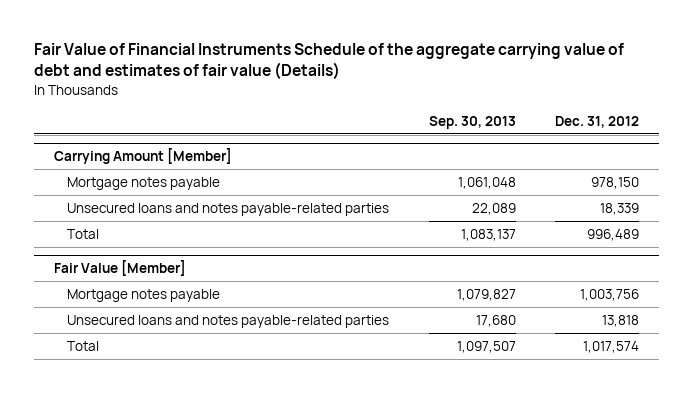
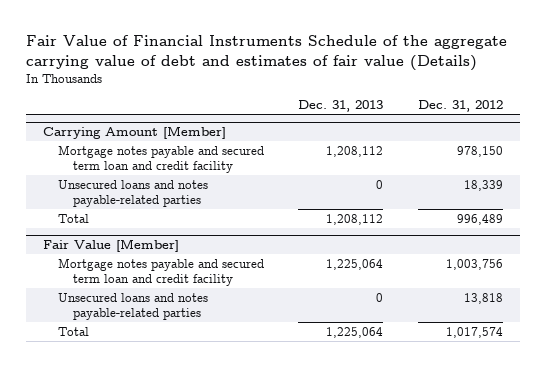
[428,115,516,129] Sep. 30, 2013 -> none
none -> [298,100,384,113] Dec. 31, 2013
[67,176,221,190] Mortgage notes payable -> [57,144,264,174] Mortgage notes payable and secured term loan and credit facility
[67,288,221,302] Mortgage notes payable -> [57,257,264,287] Mortgage notes payable and secured term loan and credit facility

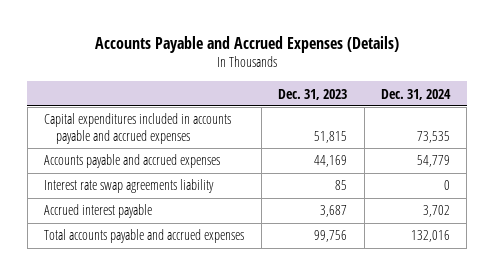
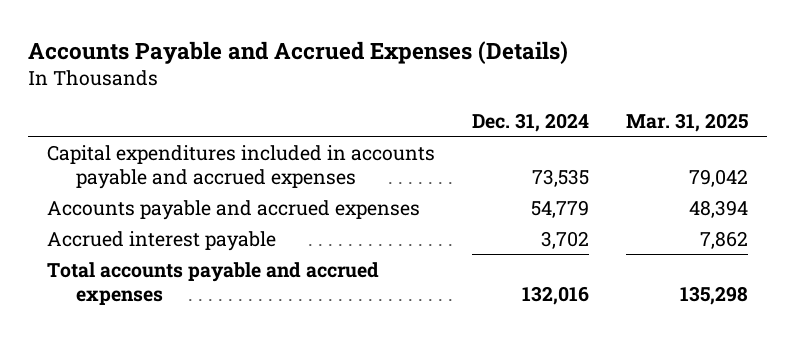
[278,88,348,100] Dec. 31, 2023 -> none
none -> [626,112,749,132] Mar. 31, 2025
[44,179,215,194] Interest rate swap agreements liability -> none

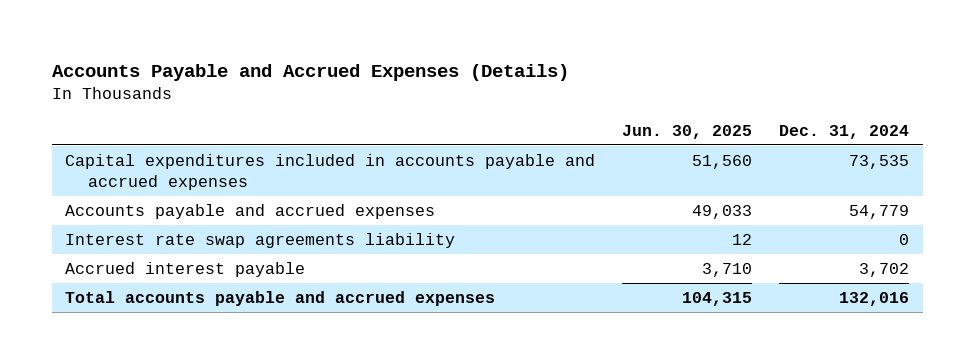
[626,112,749,132] Mar. 31, 2025 -> none
none -> [622,124,753,139] Jun. 30, 2025
none -> [65,232,456,248] Interest rate swap agreements liability

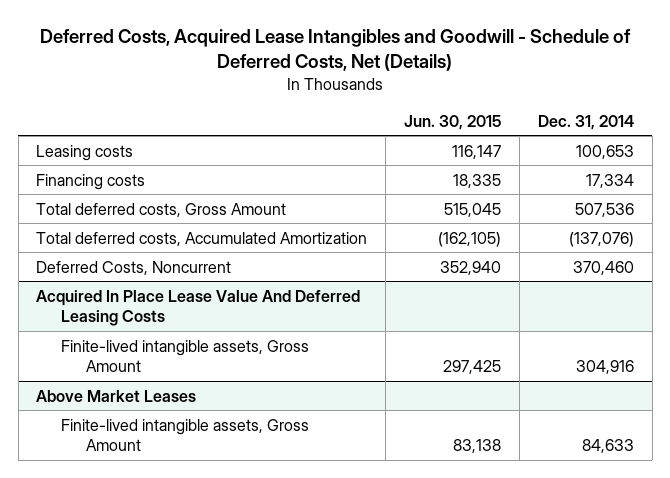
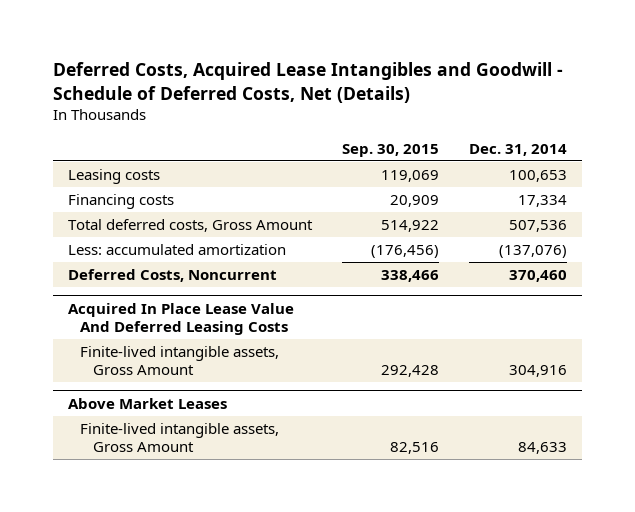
[404,114,502,130] Jun. 30, 2015 -> none
none -> [342,143,440,157] Sep. 30, 2015
[36,231,368,246] Total deferred costs, Accumulated Amortization -> [67,244,286,256] Less: accumulated amortization

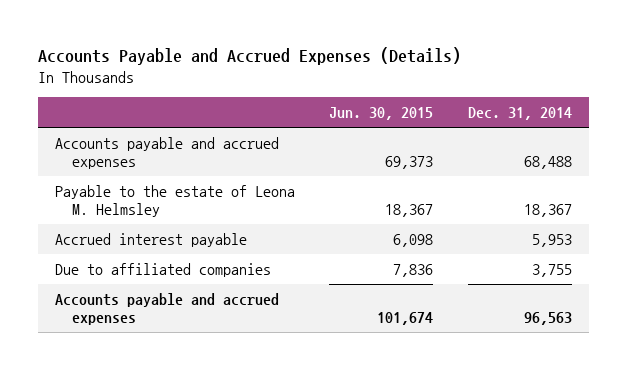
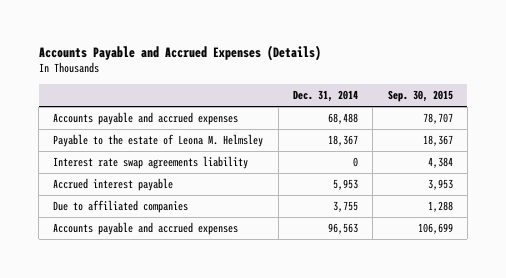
[329,107,434,121] Jun. 30, 2015 -> none
none -> [387,90,453,103] Sep. 30, 2015
none -> [53,156,249,170] Interest rate swap agreements liability

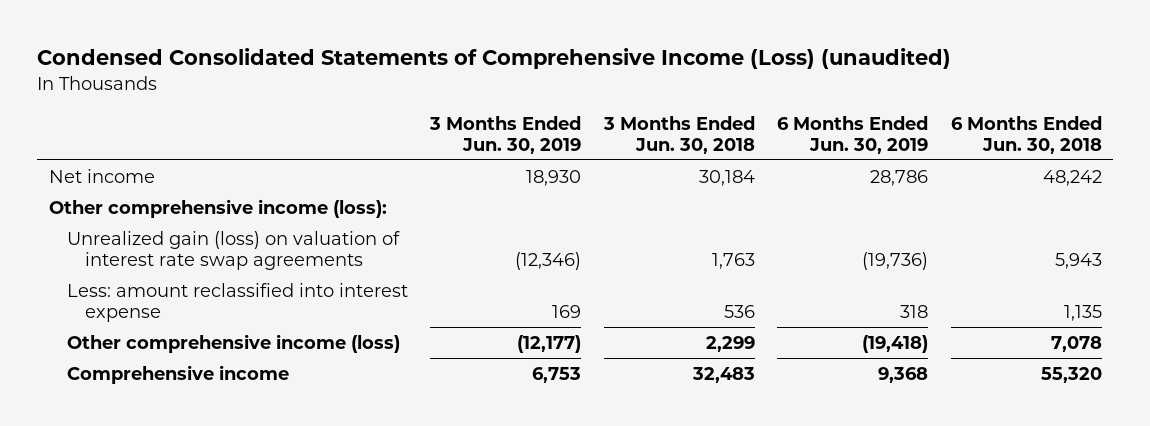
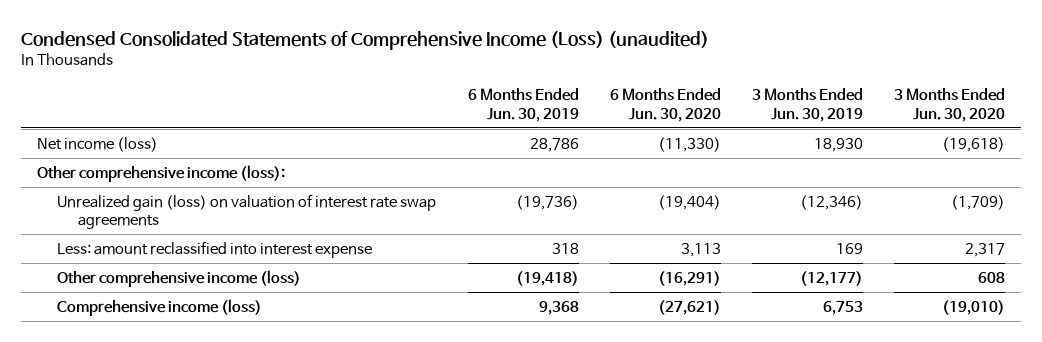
[602,115,755,154] 3 Months Ended Jun. 30, 2018 -> none
[950,115,1102,154] 6 Months Ended Jun. 30, 2018 -> none
none -> [609,88,721,122] 6 Months Ended Jun. 30, 2020
none -> [894,88,1006,122] 3 Months Ended Jun. 30, 2020
[48,168,155,183] Net income -> [36,136,158,152] Net income (loss)
[66,364,289,384] Comprehensive income -> [57,298,263,316] Comprehensive income (loss)

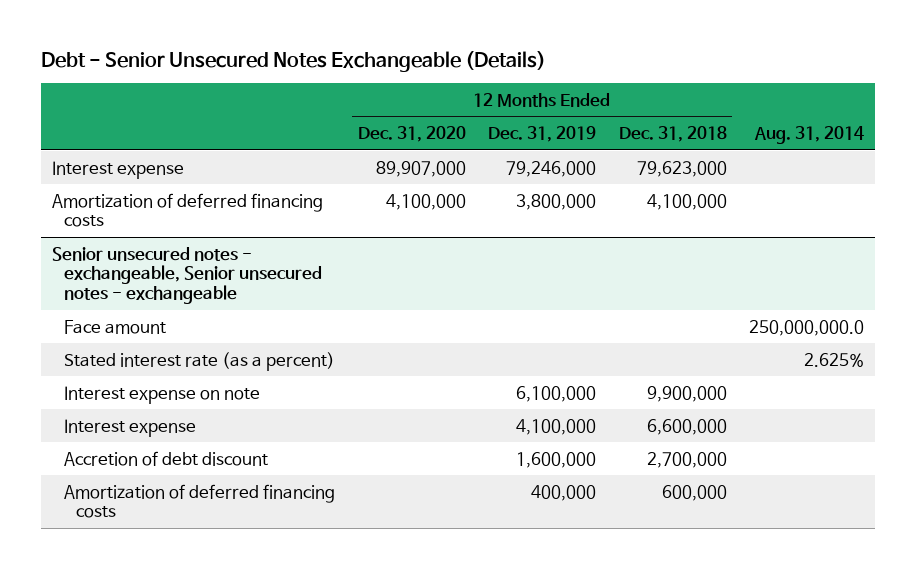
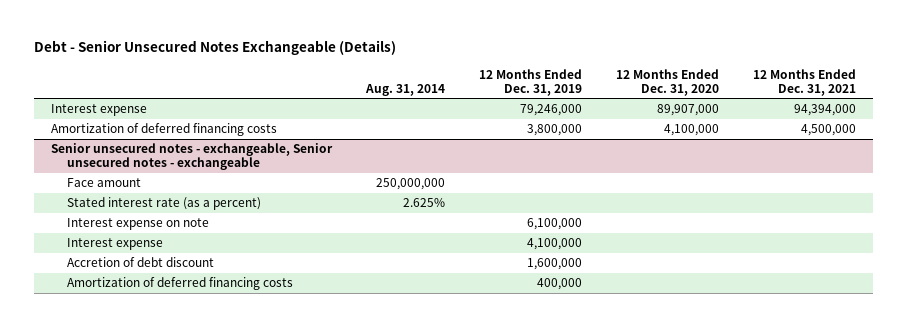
[618,126,727,143] Dec. 31, 2018 -> none
none -> [752,68,856,96] 12 Months Ended Dec. 31, 2021
[749,319,865,336] 250,000,000.0 -> [376,178,446,191] 250,000,000

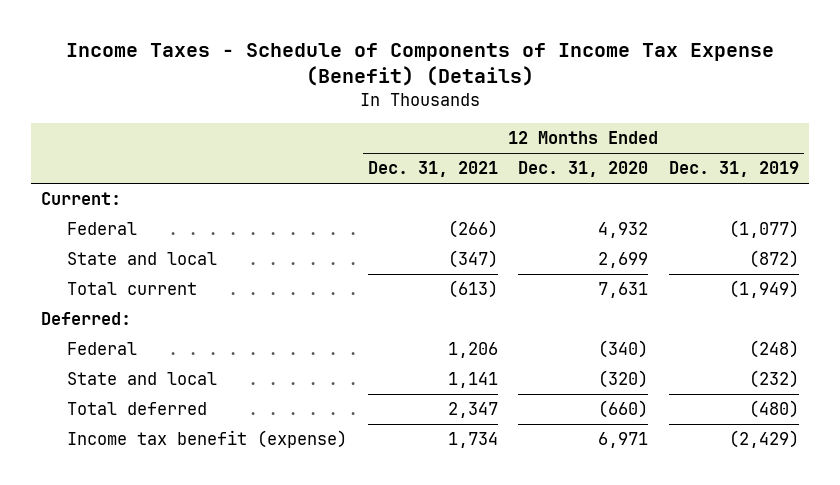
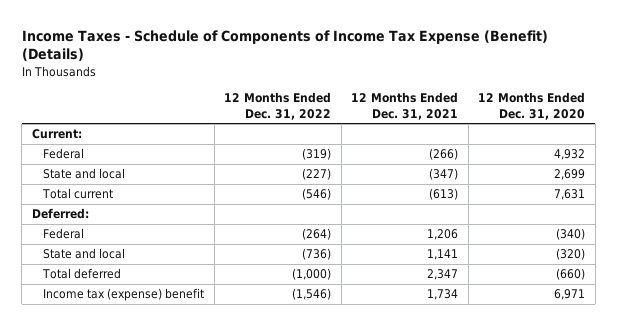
[668,161,799,178] Dec. 31, 2019 -> none
none -> [224,92,332,120] 12 Months Ended Dec. 31, 2022
[67,430,348,449] Income tax benefit (expense) -> [43,288,205,302] Income tax (expense) benefit

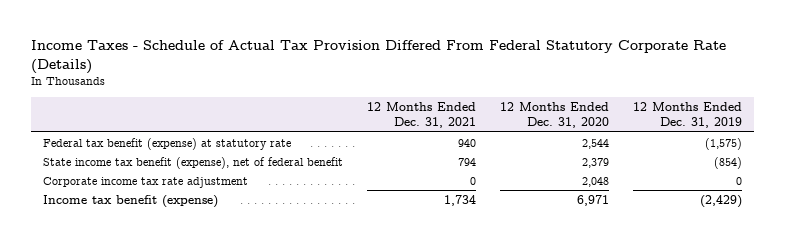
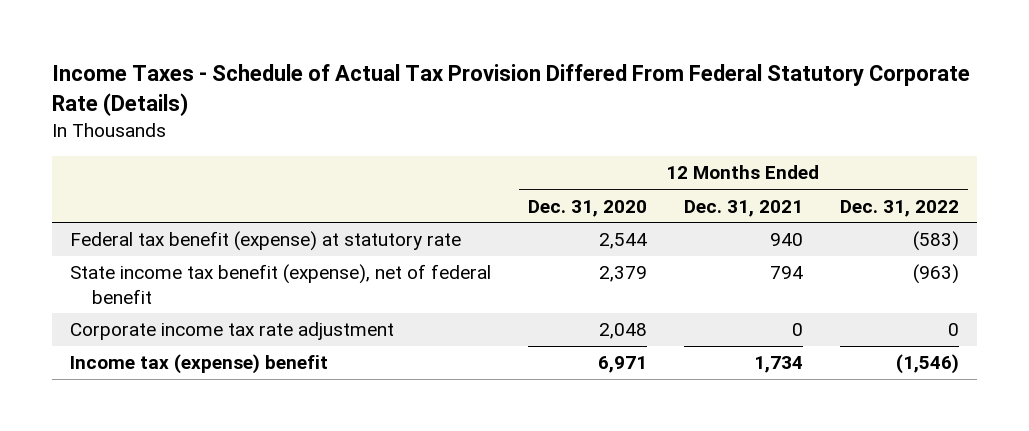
[632,101,742,129] 12 Months Ended Dec. 31, 2019 -> none
none -> [839,199,959,217] Dec. 31, 2022
[43,194,219,208] Income tax benefit (expense) -> [70,354,329,375] Income tax (expense) benefit

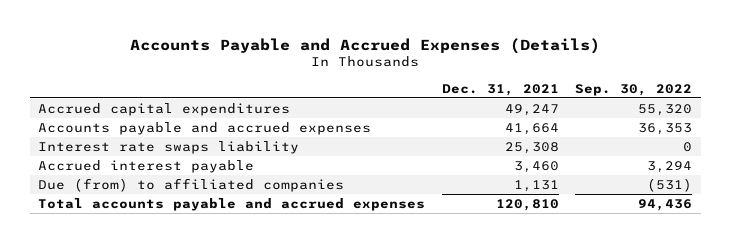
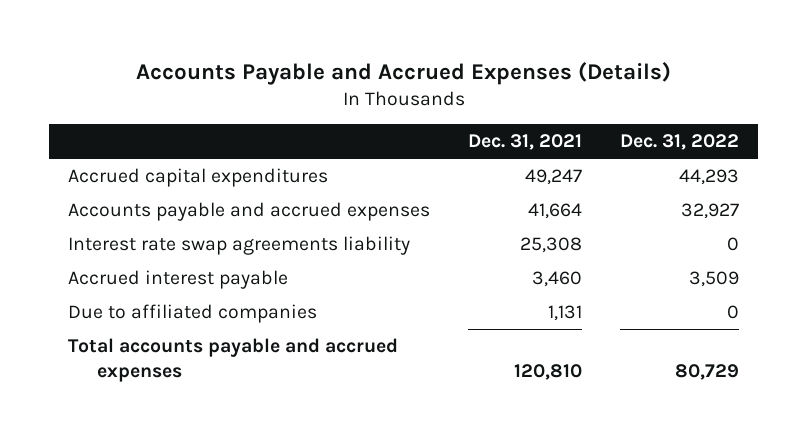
[575,83,693,96] Sep. 30, 2022 -> none
none -> [620,134,740,151] Dec. 31, 2022
[38,140,300,154] Interest rate swaps liability -> [67,235,410,255] Interest rate swap agreements liability
[38,177,345,192] Due (from) to affiliated companies -> [67,303,317,323] Due to affiliated companies

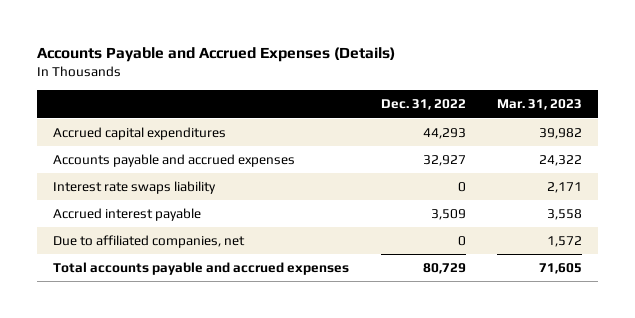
[468,134,583,151] Dec. 31, 2021 -> none
none -> [497,99,583,111] Mar. 31, 2023
[67,235,410,255] Interest rate swap agreements liability -> [52,181,216,195] Interest rate swaps liability
[67,303,317,323] Due to affiliated companies -> [52,235,245,249] Due to affiliated companies, net

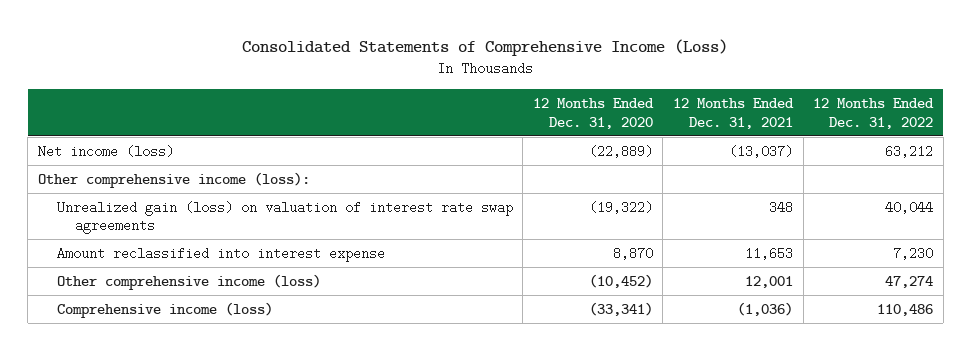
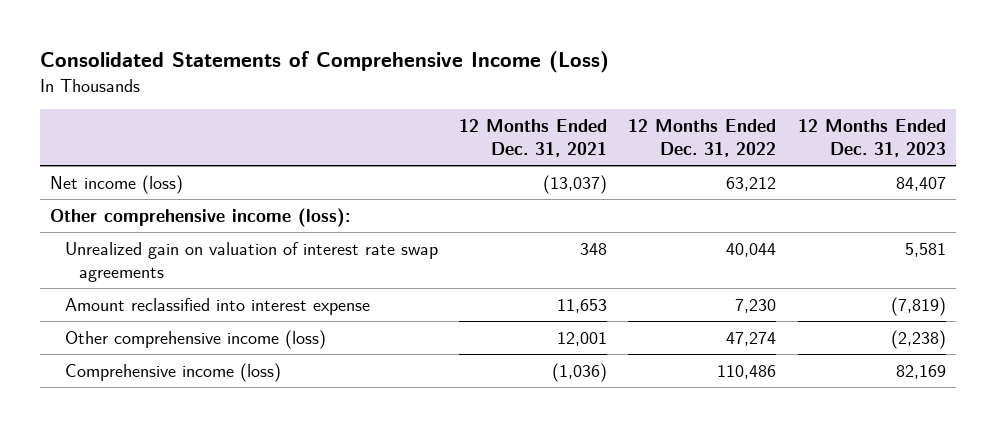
[532,98,654,129] 12 Months Ended Dec. 31, 2020 -> none
none -> [797,119,946,158] 12 Months Ended Dec. 31, 2023
[56,200,513,235] Unrealized gain (loss) on valuation of interest rate swap agreements -> [64,241,438,282] Unrealized gain on valuation of interest rate swap agreements

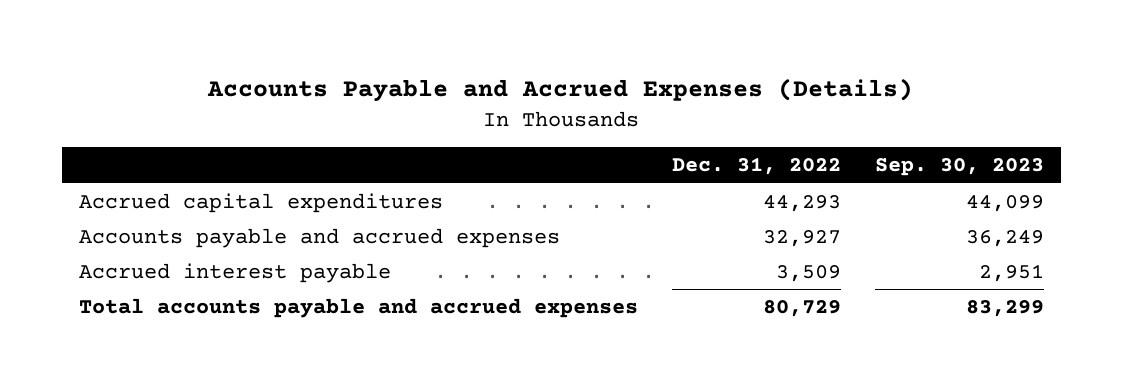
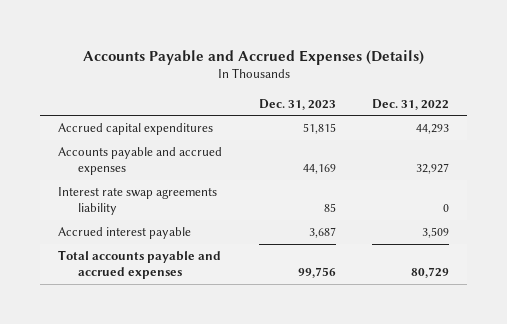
[874,158,1044,177] Sep. 30, 2023 -> none
none -> [258,98,336,110] Dec. 31, 2023
none -> [58,187,218,216] Interest rate swap agreements liability

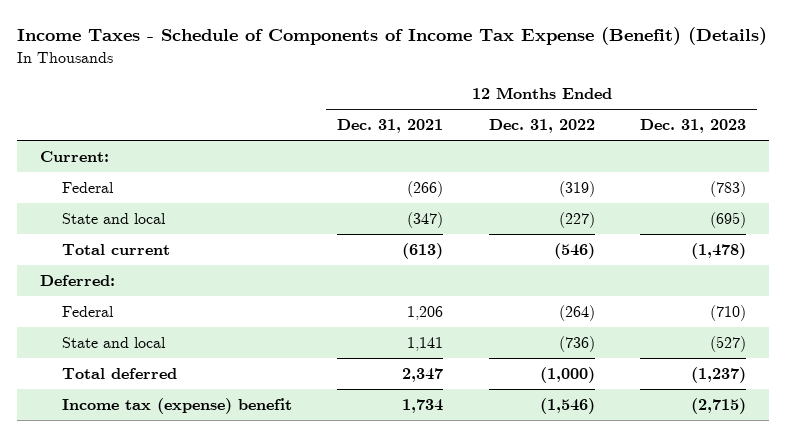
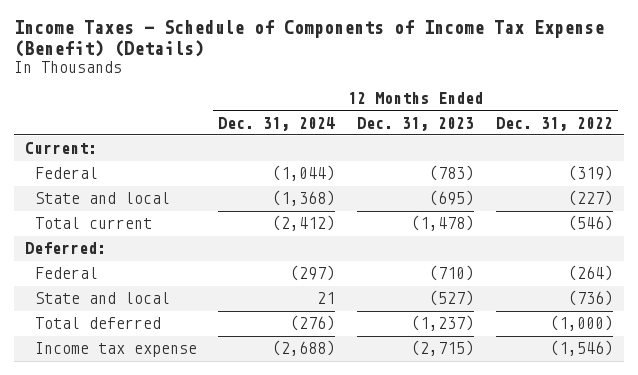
[337,119,444,134] Dec. 31, 2021 -> none
none -> [218,116,336,131] Dec. 31, 2024
[62,397,293,414] Income tax (expense) benefit -> [34,342,197,358] Income tax expense

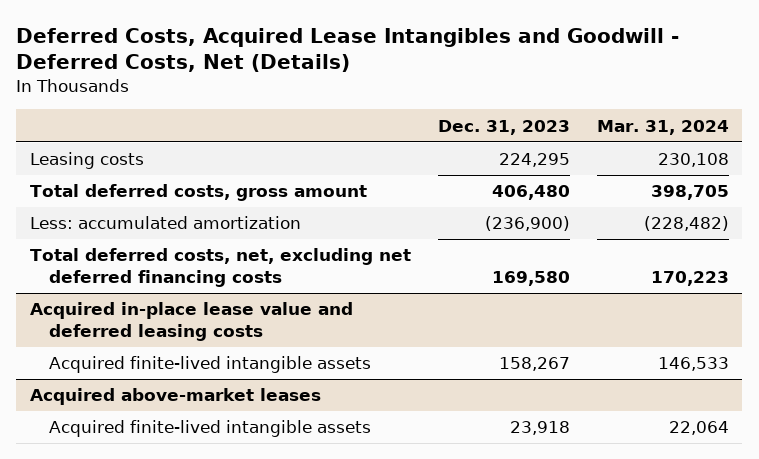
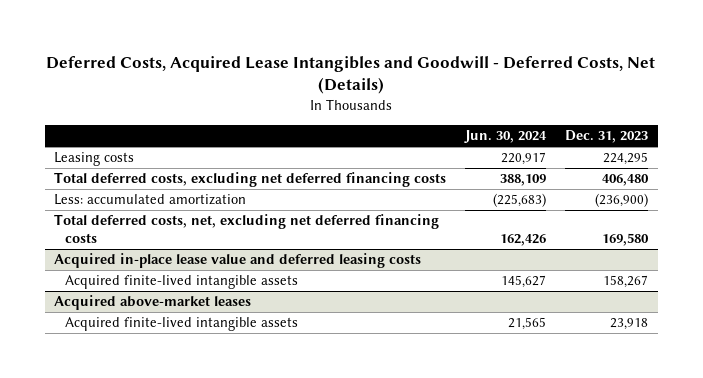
[596,119,729,135] Mar. 31, 2024 -> none
none -> [464,130,548,144] Jun. 30, 2024
[29,184,367,202] Total deferred costs, gross amount -> [54,172,447,188] Total deferred costs, excluding net deferred financing costs

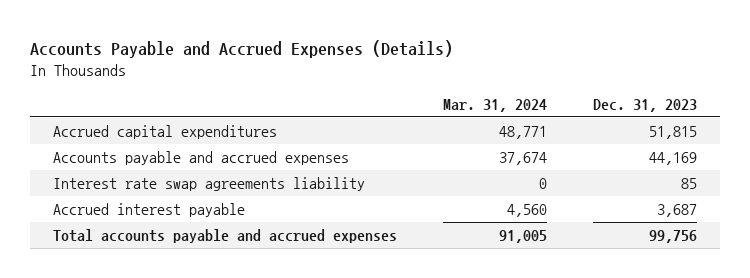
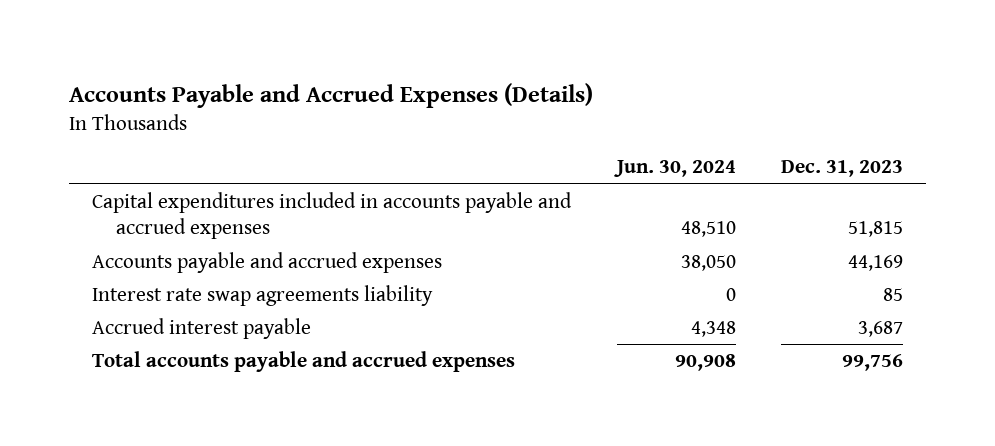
[442,98,547,112] Mar. 31, 2024 -> none
none -> [613,160,736,178] Jun. 30, 2024
[53,124,278,139] Accrued capital expenditures -> [92,192,573,240] Capital expenditures included in accounts payable and accrued expenses

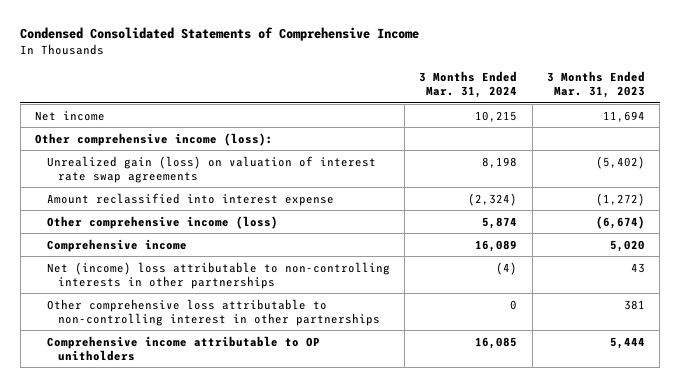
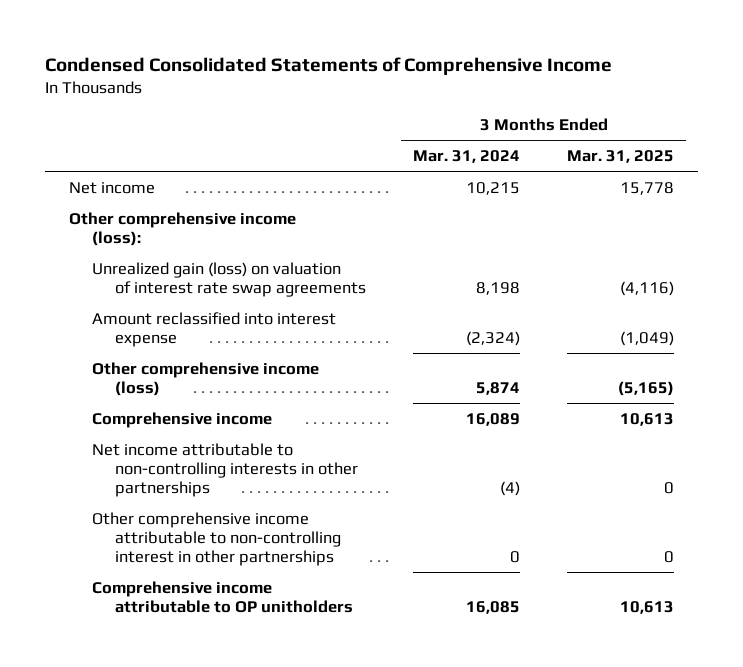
[547,70,646,99] 3 Months Ended Mar. 31, 2023 -> none
none -> [567,150,675,164] Mar. 31, 2025
[46,261,390,289] Net (income) loss attributable to non-controlling interests in other partnerships -> [91,442,358,498] Net income attributable to non-controlling interests in other partnerships
[46,298,380,326] Other comprehensive loss attributable to non-controlling interest in other partnerships -> [91,511,341,567] Other comprehensive income attributable to non-controlling interest in other partnerships

